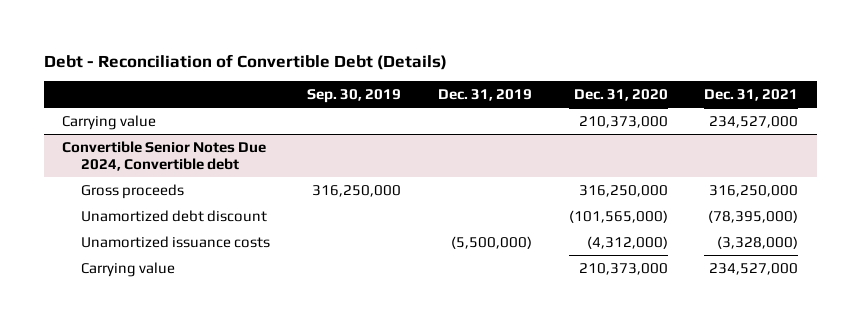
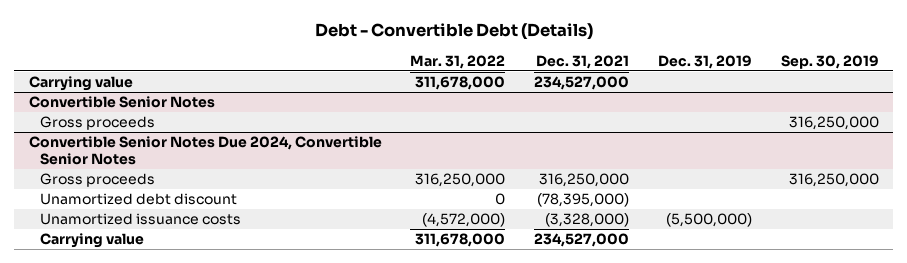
[43,53,447,70] Debt - Reconciliation of Convertible Debt (Details) -> [314,23,593,41] Debt - Convertible Debt (Details)
[573,89,668,102] Dec. 31, 2020 -> none
none -> [410,54,506,69] Mar. 31, 2022
none -> [28,96,215,109] Convertible Senior Notes
none -> [39,116,155,131] Gross proceeds
[61,140,266,172] Convertible Senior Notes Due 2024, Convertible debt -> [28,136,382,165] Convertible Senior Notes Due 2024, Convertible Senior Notes

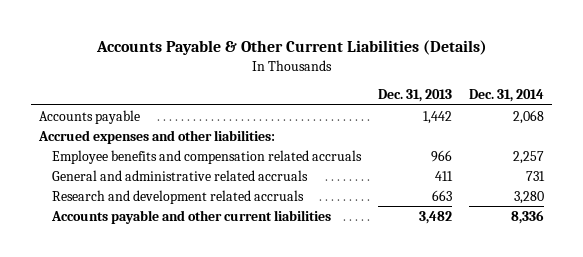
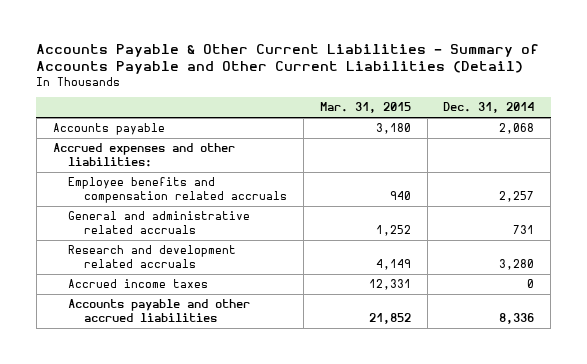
[95,40,487,56] Accounts Payable & Other Current Liabilities (Details) -> [36,43,540,74] Accounts Payable & Other Current Liabilities - Summary of Accounts Payable and Other Current Liabilities (Detail)
[378,89,453,103] Dec. 31, 2013 -> none
none -> [319,102,411,114] Mar. 31, 2015
none -> [68,279,209,289] Accrued income taxes
[51,209,332,224] Accounts payable and other current liabilities -> [68,299,251,323] Accounts payable and other accrued liabilities

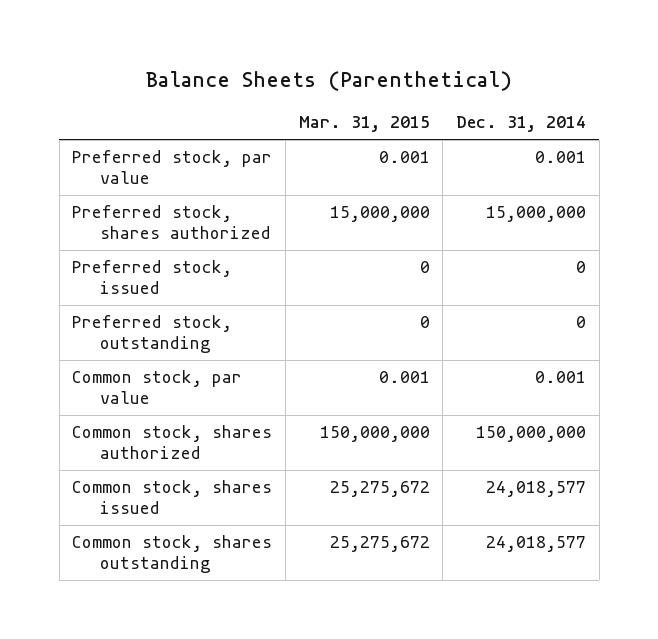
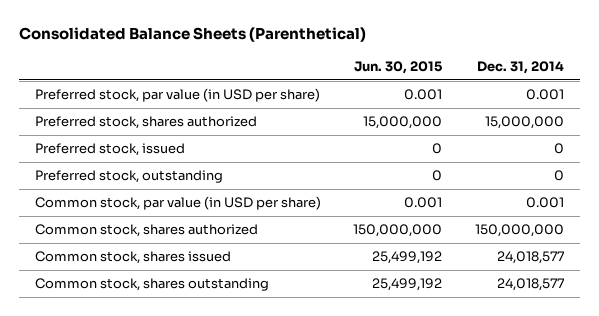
[146,71,513,92] Balance Sheets (Parenthetical) -> [18,27,366,43] Consolidated Balance Sheets (Parenthetical)
[298,116,430,133] Mar. 31, 2015 -> none
none -> [354,61,443,75] Jun. 30, 2015
[72,150,273,185] Preferred stock, par value -> [35,88,321,103] Preferred stock, par value (in USD per share)
[72,370,243,405] Common stock, par value -> [35,196,322,211] Common stock, par value (in USD per share)

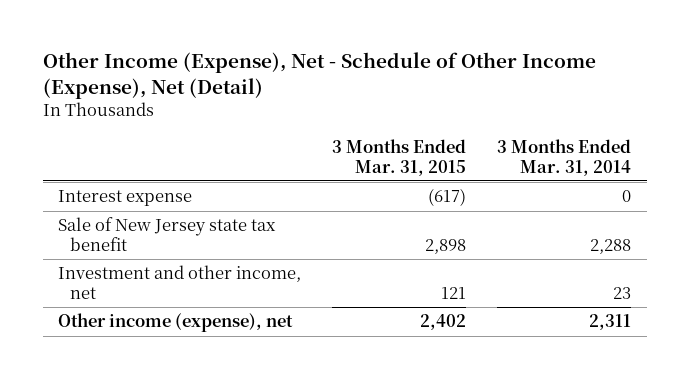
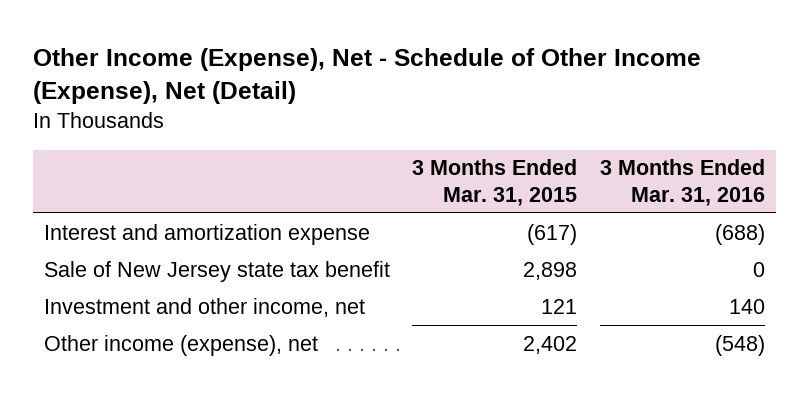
[497,138,632,176] 3 Months Ended Mar. 31, 2014 -> none
none -> [599,159,765,206] 3 Months Ended Mar. 31, 2016
[58,190,193,207] Interest expense -> [43,223,370,245] Interest and amortization expense

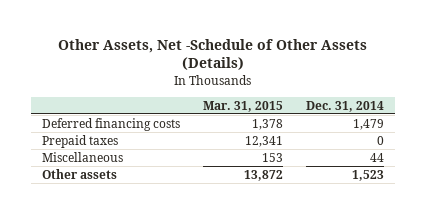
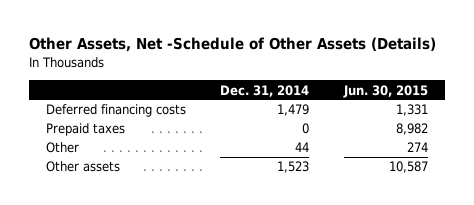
[203,100,284,112] Mar. 31, 2015 -> none
none -> [343,84,429,98] Jun. 30, 2015
[42,152,124,163] Miscellaneous -> [45,142,79,154] Other

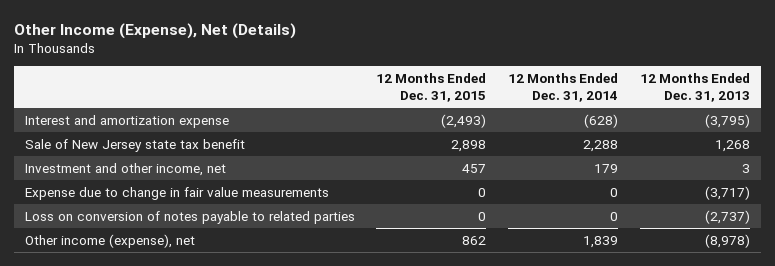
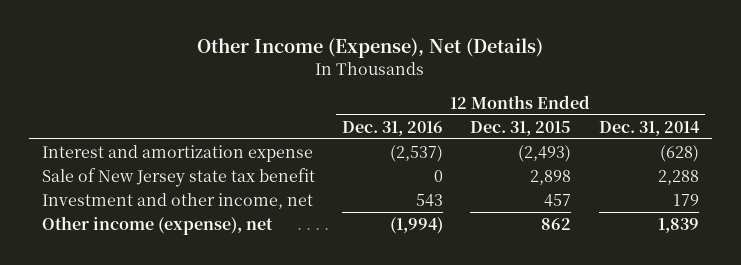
[639,72,750,102] 12 Months Ended Dec. 31, 2013 -> none
none -> [342,120,444,136] Dec. 31, 2016
[24,186,329,200] Expense due to change in fair value measurements -> none
[24,210,355,224] Loss on conversion of notes payable to related parties -> none

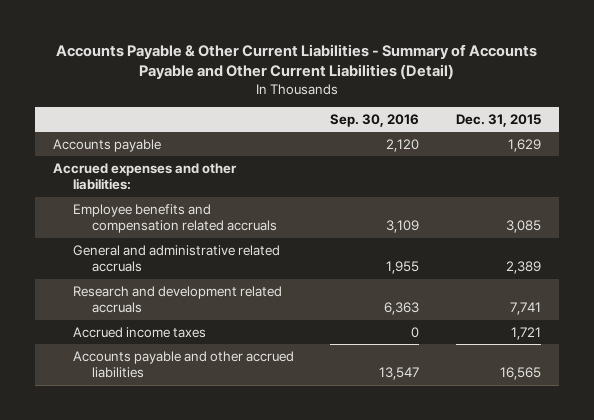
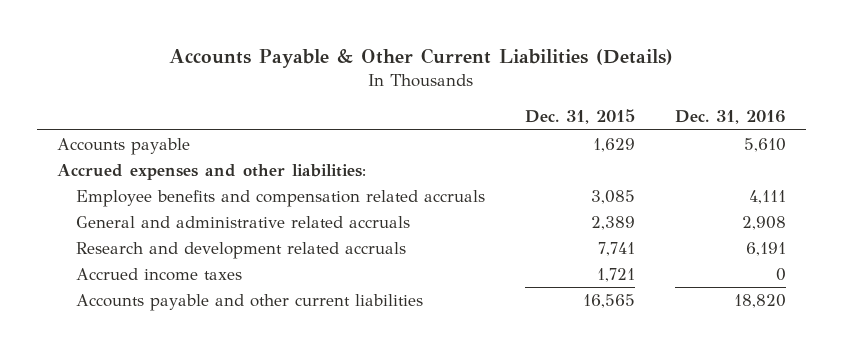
[55,43,537,80] Accounts Payable & Other Current Liabilities - Summary of Accounts Payable and Other Current Liabilities (Detail) -> [169,48,674,69] Accounts Payable & Other Current Liabilities (Details)
[330,114,420,128] Sep. 30, 2016 -> none
none -> [674,110,786,125] Dec. 31, 2016
[72,350,294,379] Accounts payable and other accrued liabilities -> [75,294,423,312] Accounts payable and other current liabilities

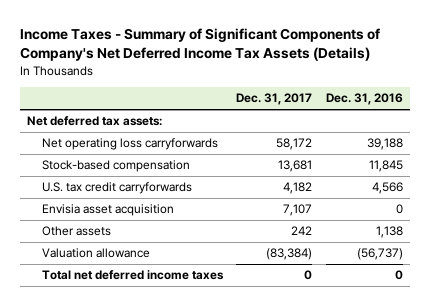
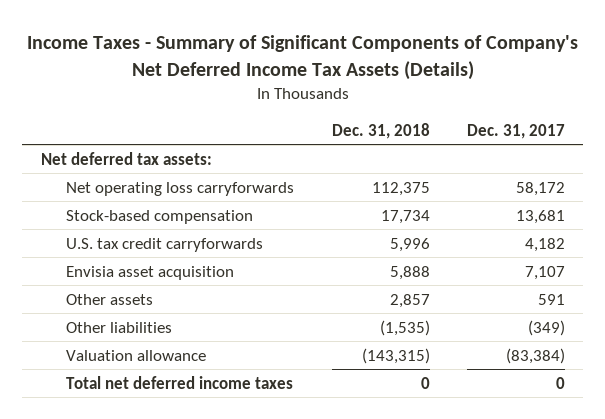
[325,93,403,106] Dec. 31, 2016 -> none
none -> [331,122,430,139] Dec. 31, 2018
[291,226,313,236] 242 -> [537,293,565,305] 591
none -> [66,321,173,333] Other liabilities

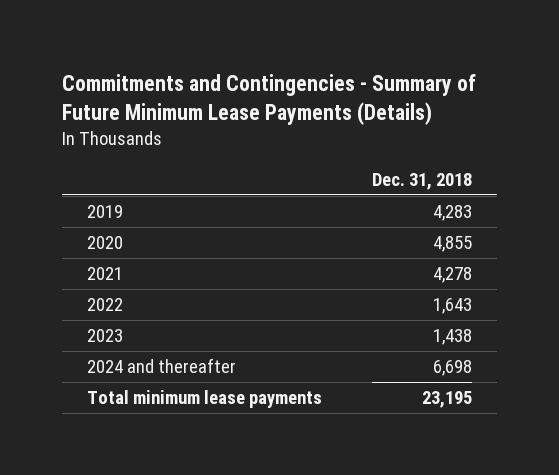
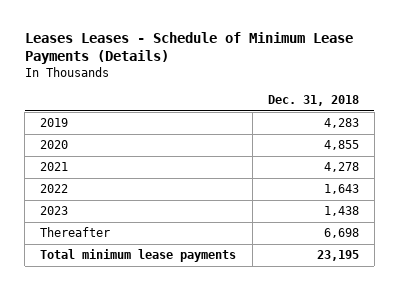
[61,73,476,125] Commitments and Contingencies - Summary of Future Minimum Lease Payments (Details) -> [24,32,353,65] Leases Leases - Schedule of Minimum Lease Payments (Details)
[86,358,236,374] 2024 and thereafter -> [40,227,111,238] Thereafter

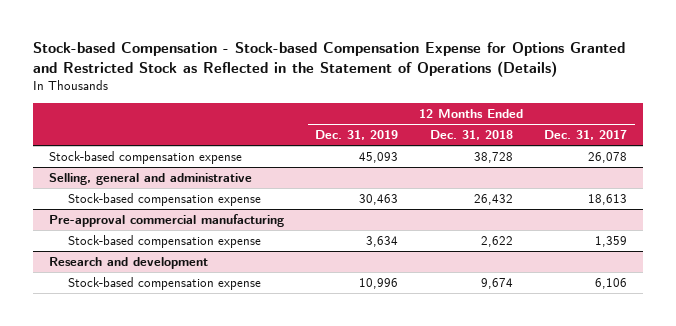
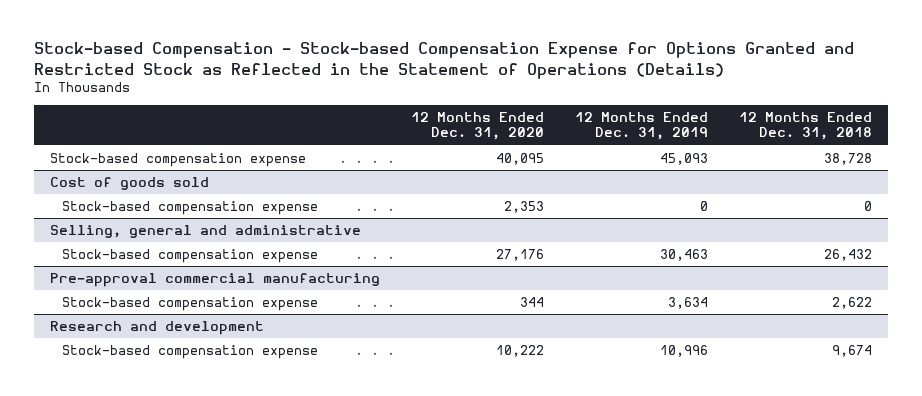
[544,130,628,141] Dec. 31, 2017 -> none
none -> [410,112,544,141] 12 Months Ended Dec. 31, 2020
none -> [49,177,209,191] Cost of goods sold
none -> [62,201,319,216] Stock-based compensation expense

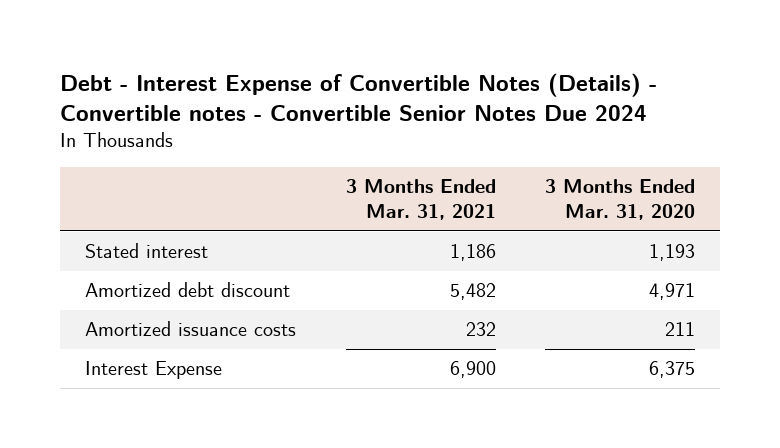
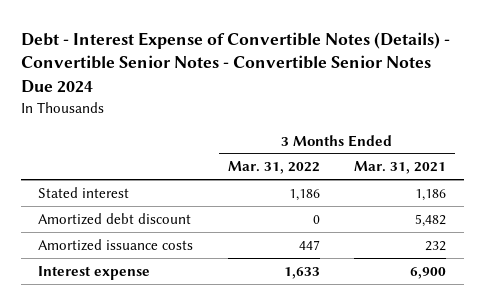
[60,72,658,122] Debt - Interest Expense of Convertible Notes (Details) - Convertible notes - Convertible Senior Notes Due 2024 -> [21,31,451,93] Debt - Interest Expense of Convertible Notes (Details) - Convertible Senior Notes - Convertible Senior Notes Due 2024
[545,179,696,221] 3 Months Ended Mar. 31, 2020 -> none
none -> [227,161,320,175] Mar. 31, 2022
[85,361,223,380] Interest Expense -> [38,265,151,280] Interest expense

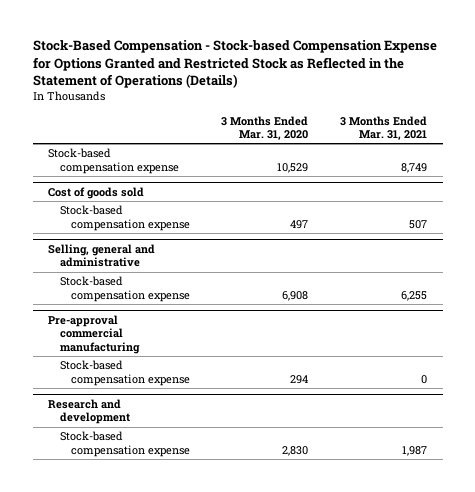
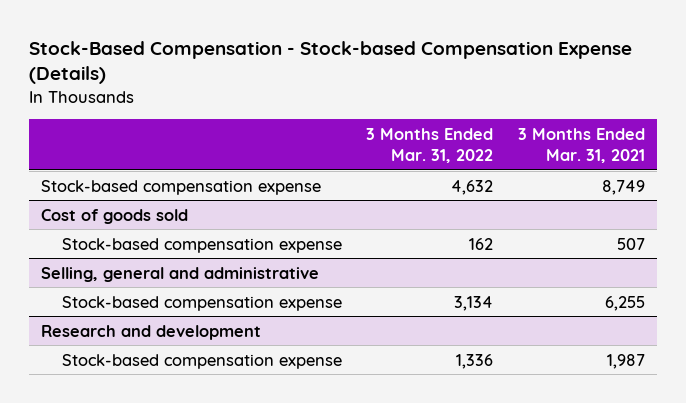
[32,40,437,89] Stock-Based Compensation - Stock-based Compensation Expense for Options Granted and Restricted Stock as Reflected in the Statement of Operations (Details) -> [29,40,633,85] Stock-Based Compensation - Stock-based Compensation Expense (Details)
[221,115,309,141] 3 Months Ended Mar. 31, 2020 -> none
none -> [366,127,494,164] 3 Months Ended Mar. 31, 2022
[48,314,140,354] Pre-approval commercial manufacturing -> none
[59,360,190,386] Stock-based compensation expense -> none

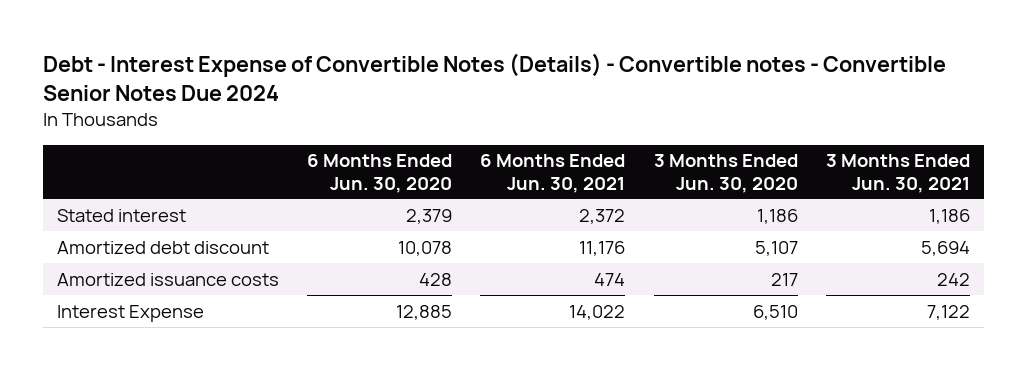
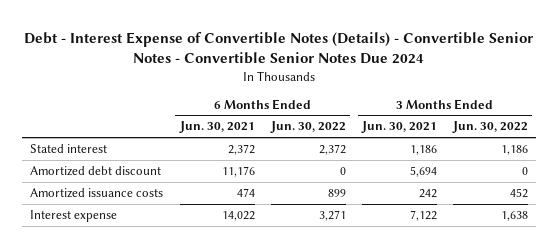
[42,52,946,101] Debt - Interest Expense of Convertible Notes (Details) - Convertible notes - Convertible Senior Notes Due 2024 -> [24,31,534,64] Debt - Interest Expense of Convertible Notes (Details) - Convertible Senior Notes - Convertible Senior Notes Due 2024
[307,154,453,193] 6 Months Ended Jun. 30, 2020 -> none
[653,154,798,193] 3 Months Ended Jun. 30, 2020 -> none
none -> [269,121,346,134] Jun. 30, 2022
none -> [452,121,529,134] Jun. 30, 2022
[56,304,204,322] Interest Expense -> [30,210,118,223] Interest expense

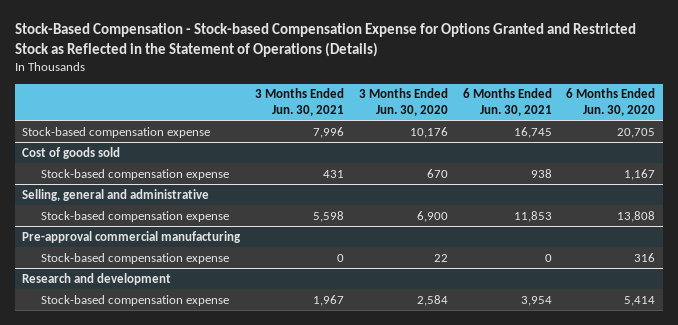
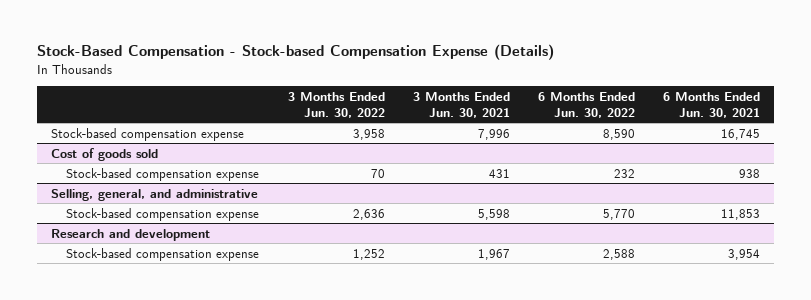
[14,23,636,58] Stock-Based Compensation - Stock-based Compensation Expense for Options Granted and Restricted Stock as Reflected in the Statement of Operations (Details) -> [36,44,554,61] Stock-Based Compensation - Stock-based Compensation Expense (Details)
[358,88,448,117] 3 Months Ended Jun. 30, 2020 -> none
[566,88,656,117] 6 Months Ended Jun. 30, 2020 -> none
none -> [287,91,385,118] 3 Months Ended Jun. 30, 2022
none -> [538,91,636,118] 6 Months Ended Jun. 30, 2022
[22,188,210,201] Selling, general and administrative -> [50,188,258,201] Selling, general, and administrative
[22,230,242,243] Pre-approval commercial manufacturing -> none
[40,252,229,264] Stock-based compensation expense -> none

